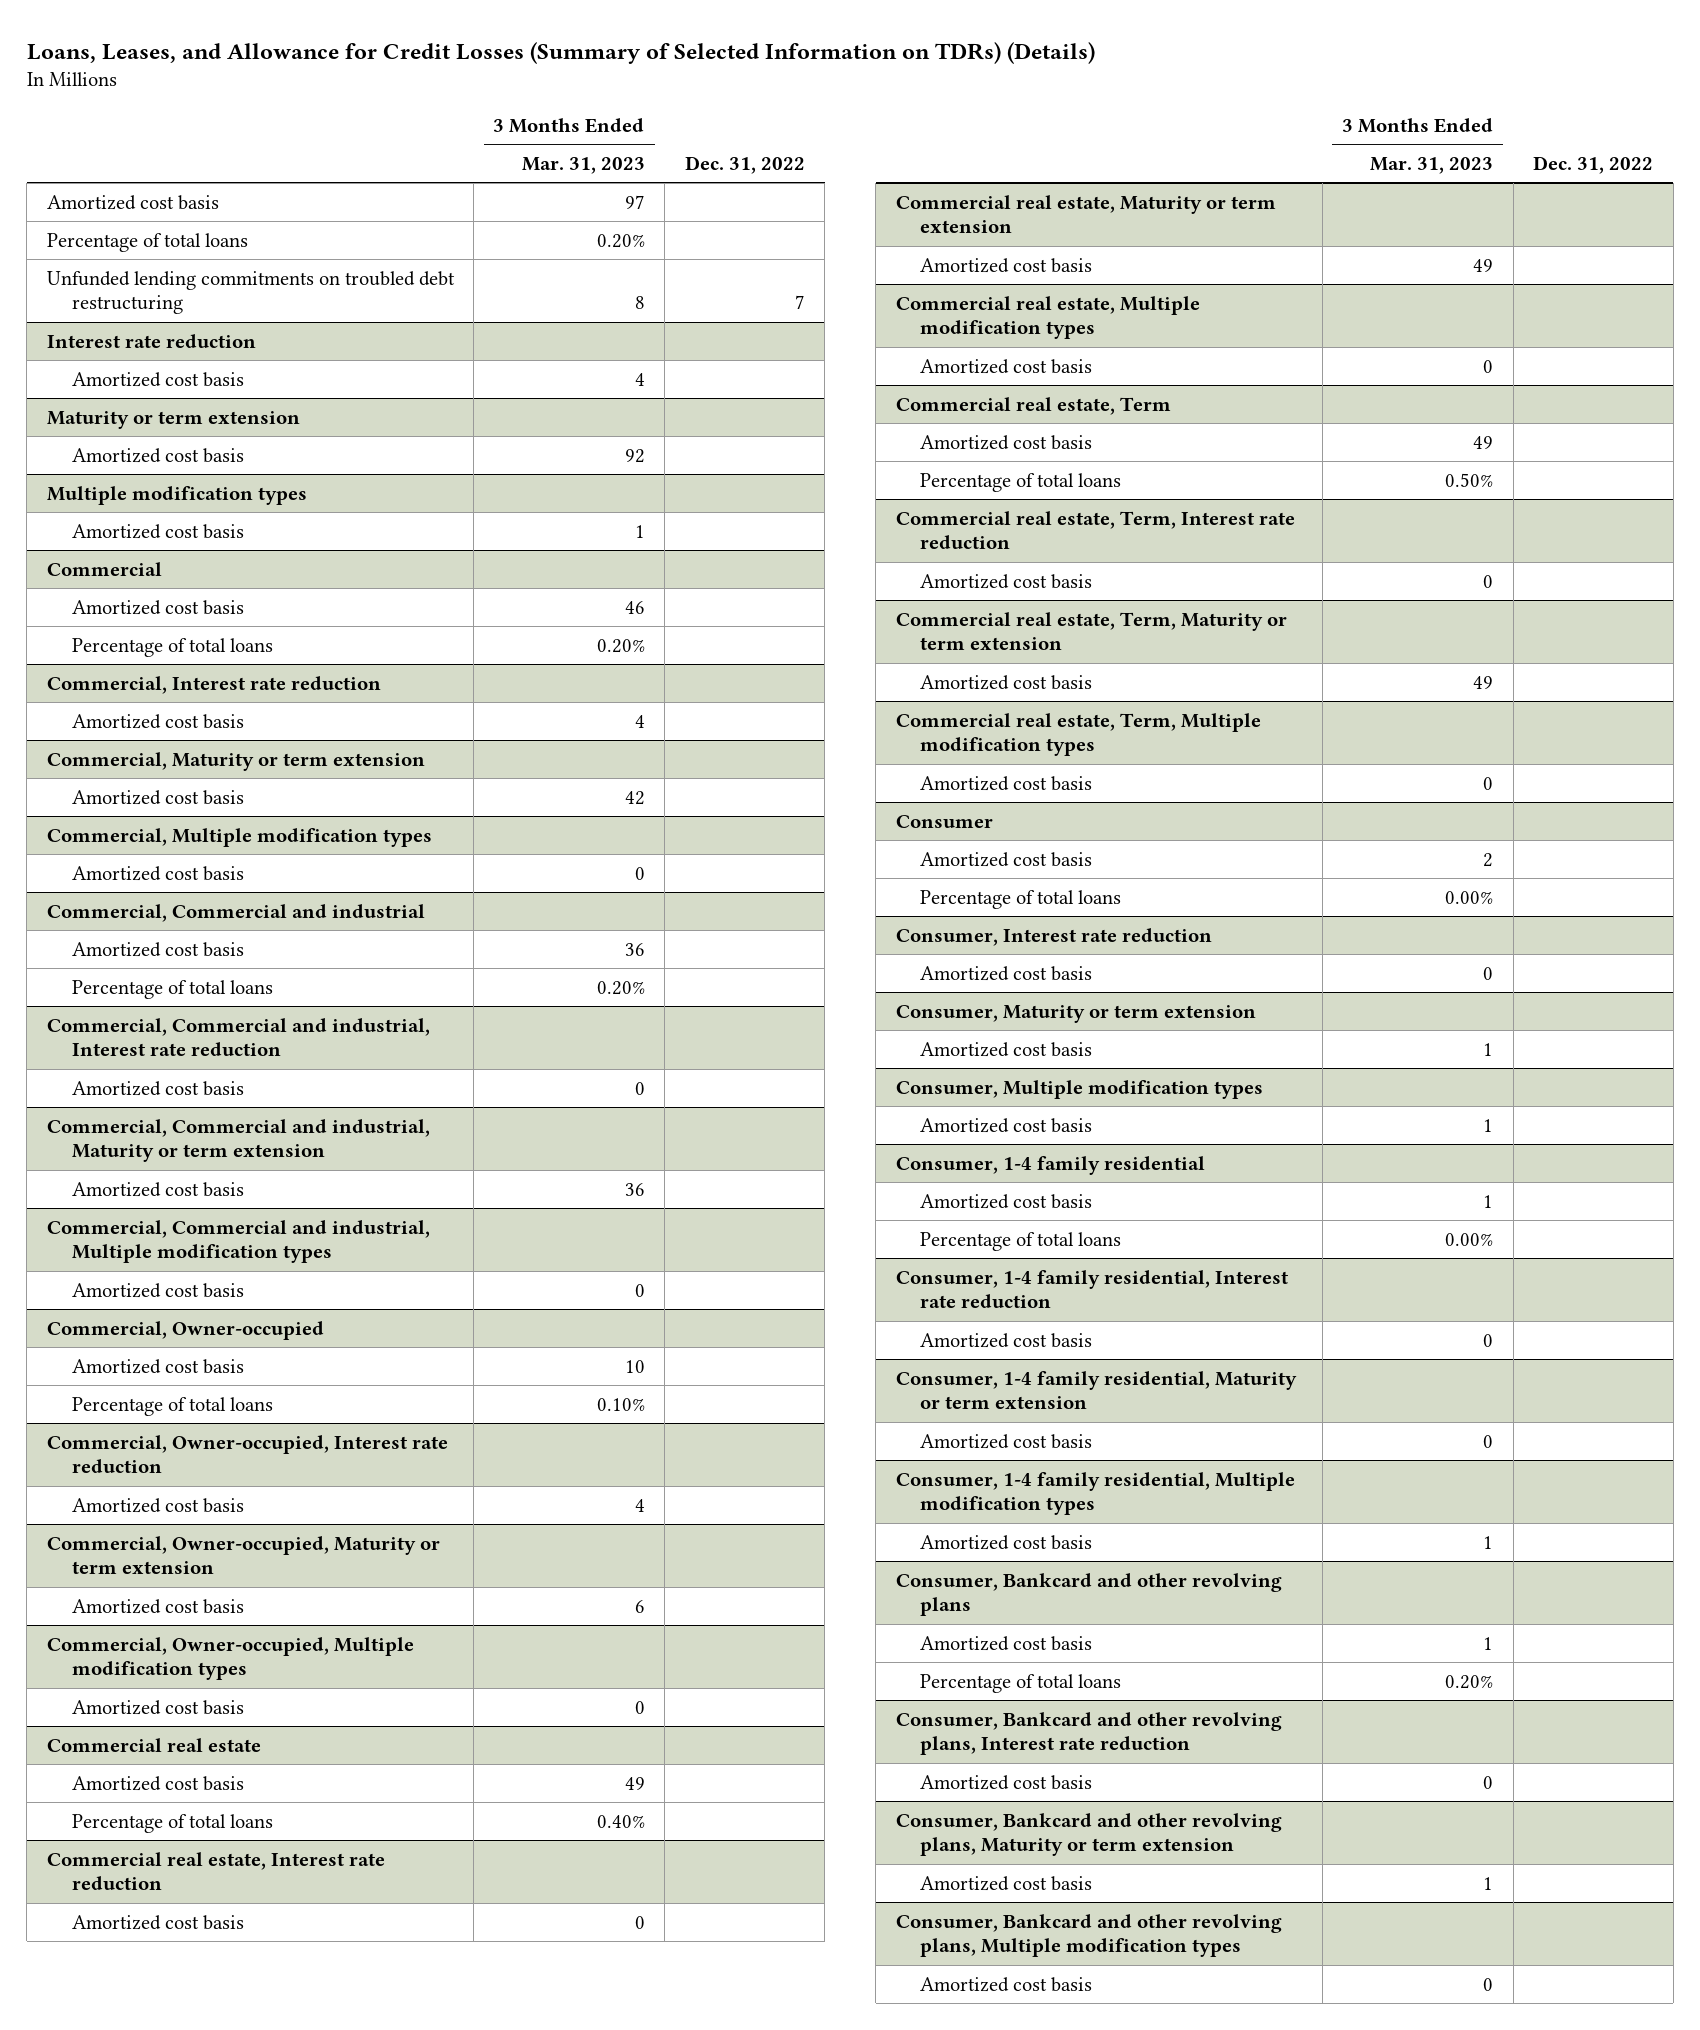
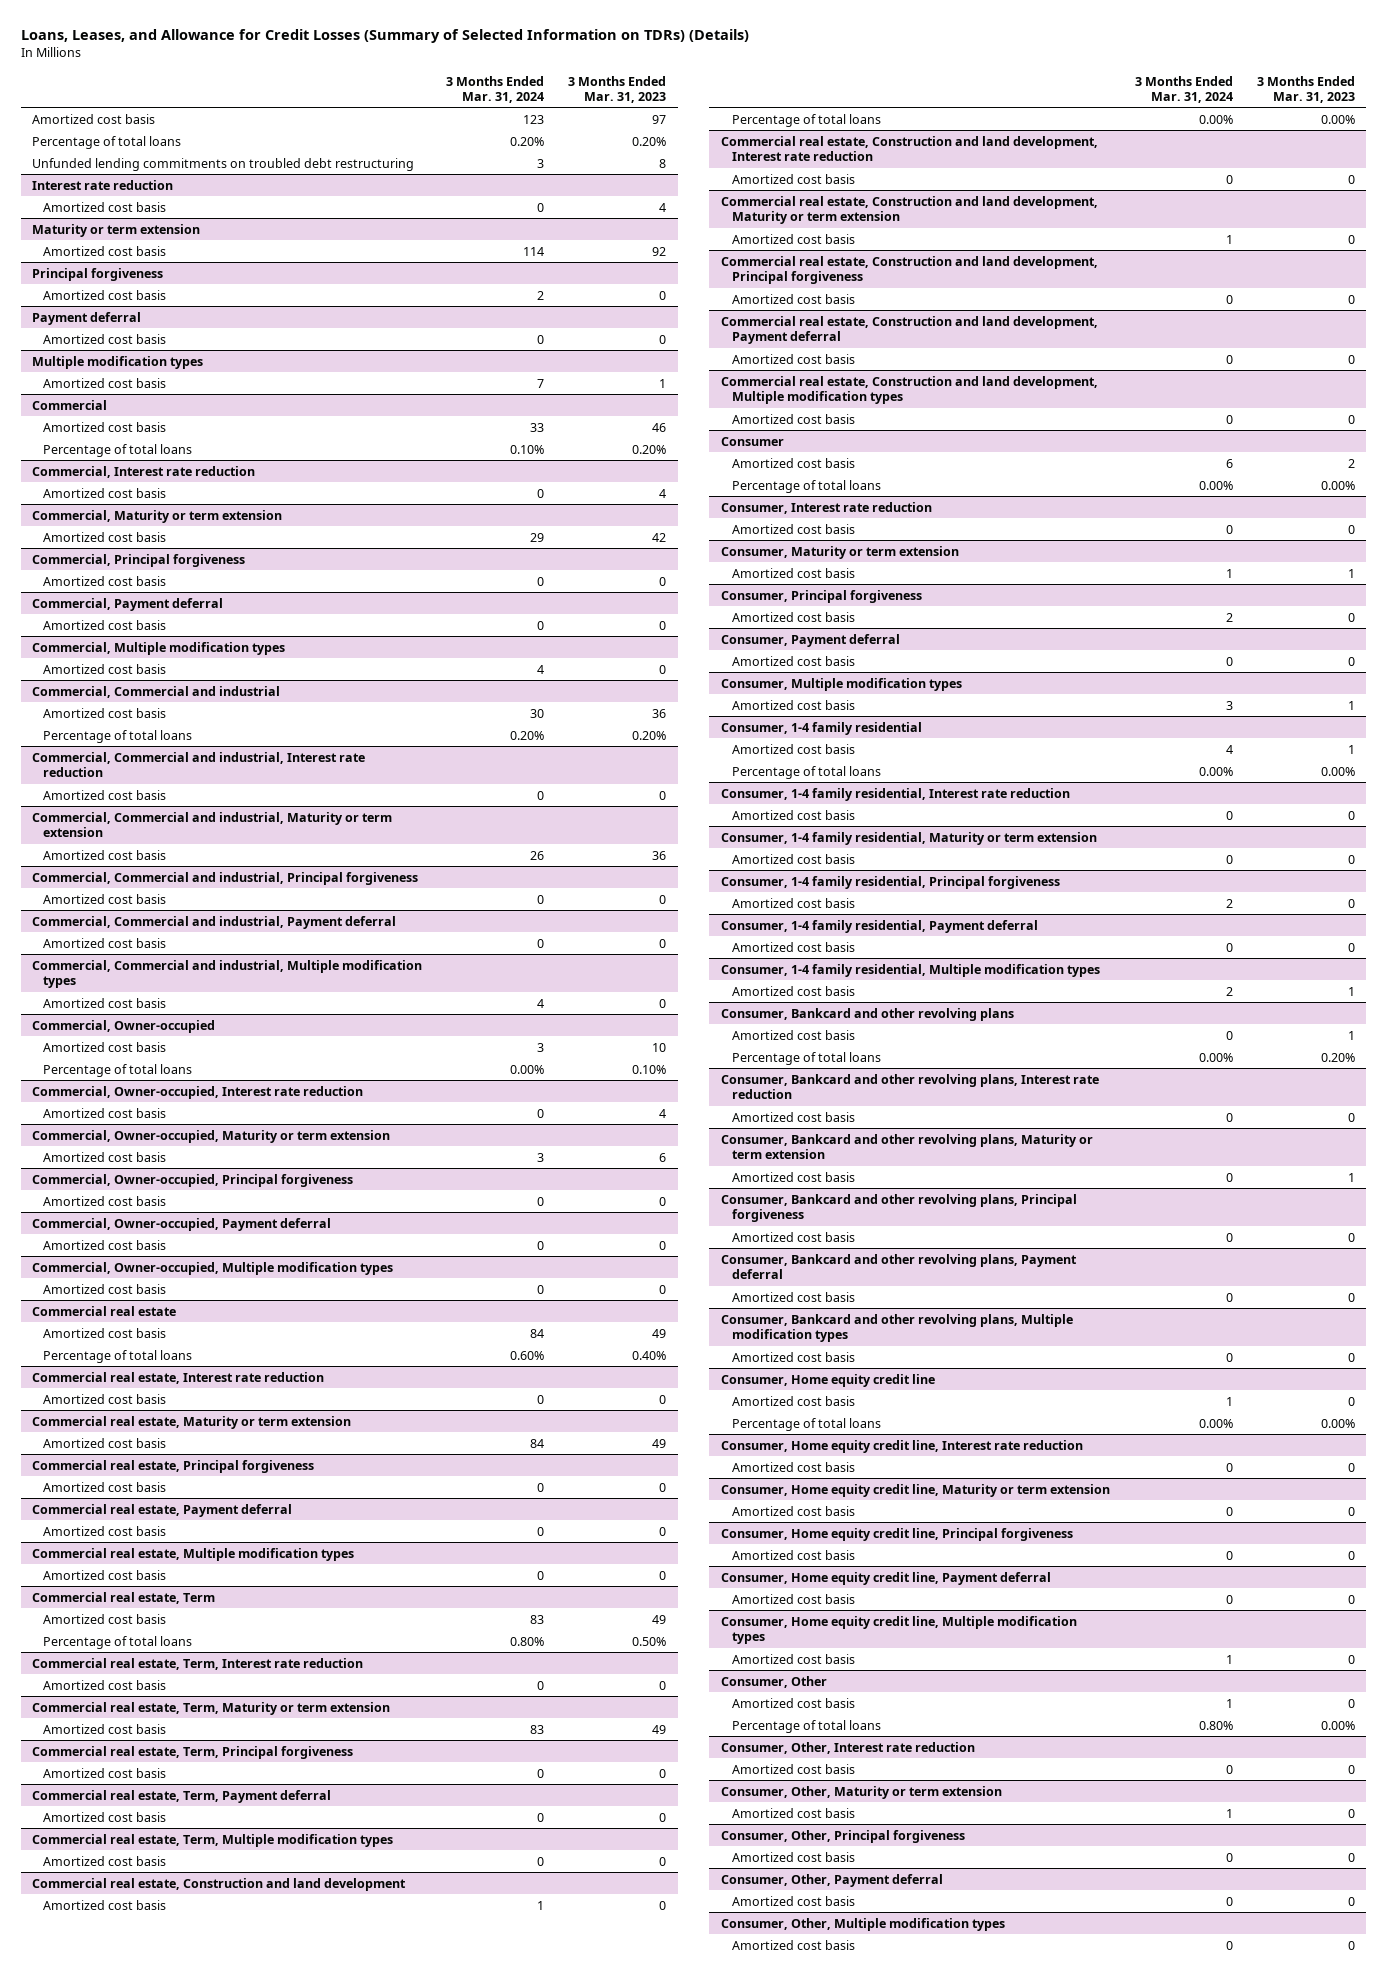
[684,155,805,174] Dec. 31, 2022 -> none
none -> [446,75,545,103] 3 Months Ended Mar. 31, 2024
none -> [32,267,164,281] Principal forgiveness
none -> [43,289,167,300] Amortized cost basis
none -> [32,311,142,325] Payment deferral
none -> [43,333,167,344] Amortized cost basis
none -> [32,553,246,567] Commercial, Principal forgiveness
none -> [43,575,167,586] Amortized cost basis
none -> [32,597,224,611] Commercial, Payment deferral
none -> [43,619,167,630] Amortized cost basis
none -> [32,871,419,885] Commercial, Commercial and industrial, Principal forgiveness
none -> [43,893,167,904] Amortized cost basis
none -> [32,915,397,929] Commercial, Commercial and industrial, Payment deferral
none -> [43,937,167,948] Amortized cost basis
none -> [32,1173,354,1187] Commercial, Owner-occupied, Principal forgiveness
none -> [43,1195,167,1206] Amortized cost basis
none -> [32,1217,332,1231] Commercial, Owner-occupied, Payment deferral
none -> [43,1239,167,1250] Amortized cost basis
none -> [32,1459,315,1473] Commercial real estate, Principal forgiveness
none -> [43,1481,167,1492] Amortized cost basis
none -> [32,1503,293,1517] Commercial real estate, Payment deferral
none -> [43,1525,167,1536] Amortized cost basis
none -> [32,1745,354,1759] Commercial real estate, Term, Principal forgiveness
none -> [43,1767,167,1778] Amortized cost basis
none -> [32,1789,332,1803] Commercial real estate, Term, Payment deferral
none -> [43,1811,167,1822] Amortized cost basis
none -> [32,1877,407,1891] Commercial real estate, Construction and land development
none -> [43,1899,167,1910] Amortized cost basis
none -> [732,113,882,127] Percentage of total loans
none -> [721,135,1099,161] Commercial real estate, Construction and land development, Interest rate reduction
none -> [732,173,856,184] Amortized cost basis
none -> [721,195,1099,224] Commercial real estate, Construction and land development, Maturity or term extension
none -> [732,233,856,244] Amortized cost basis
none -> [721,255,1099,284] Commercial real estate, Construction and land development, Principal forgiveness
none -> [732,293,856,304] Amortized cost basis
none -> [721,315,1099,344] Commercial real estate, Construction and land development, Payment deferral
none -> [732,353,856,364] Amortized cost basis
none -> [721,375,1099,404] Commercial real estate, Construction and land development, Multiple modification types
none -> [732,413,856,424] Amortized cost basis
none -> [721,589,923,603] Consumer, Principal forgiveness
none -> [732,611,856,622] Amortized cost basis
none -> [721,633,901,647] Consumer, Payment deferral
none -> [732,655,856,666] Amortized cost basis
none -> [721,875,1061,889] Consumer, 1-4 family residential, Principal forgiveness
none -> [732,897,856,908] Amortized cost basis
none -> [721,919,1039,933] Consumer, 1-4 family residential, Payment deferral
none -> [732,941,856,952] Amortized cost basis
none -> [721,1193,1078,1222] Consumer, Bankcard and other revolving plans, Principal forgiveness
none -> [732,1231,856,1242] Amortized cost basis
none -> [721,1253,1078,1279] Consumer, Bankcard and other revolving plans, Payment deferral
none -> [732,1291,856,1302] Amortized cost basis
none -> [721,1373,936,1387] Consumer, Home equity credit line
none -> [732,1395,856,1406] Amortized cost basis
none -> [732,1417,882,1431] Percentage of total loans
none -> [721,1439,1084,1453] Consumer, Home equity credit line, Interest rate reduction
none -> [732,1461,856,1472] Amortized cost basis
none -> [721,1483,1111,1497] Consumer, Home equity credit line, Maturity or term extension
none -> [732,1505,856,1516] Amortized cost basis
none -> [721,1527,1074,1541] Consumer, Home equity credit line, Principal forgiveness
none -> [732,1549,856,1560] Amortized cost basis
none -> [721,1571,1052,1585] Consumer, Home equity credit line, Payment deferral
none -> [732,1593,856,1604] Amortized cost basis
none -> [721,1615,1078,1644] Consumer, Home equity credit line, Multiple modification types
none -> [732,1653,856,1664] Amortized cost basis
none -> [721,1675,828,1688] Consumer, Other
none -> [732,1697,856,1708] Amortized cost basis
none -> [732,1719,882,1733] Percentage of total loans
none -> [721,1741,976,1754] Consumer, Other, Interest rate reduction
none -> [732,1763,856,1774] Amortized cost basis
none -> [721,1785,1003,1799] Consumer, Other, Maturity or term extension
none -> [732,1807,856,1818] Amortized cost basis
none -> [721,1829,966,1843] Consumer, Other, Principal forgiveness
none -> [732,1851,856,1862] Amortized cost basis
none -> [721,1873,944,1887] Consumer, Other, Payment deferral
none -> [732,1895,856,1906] Amortized cost basis
none -> [721,1917,1006,1931] Consumer, Other, Multiple modification types
none -> [732,1939,856,1950] Amortized cost basis

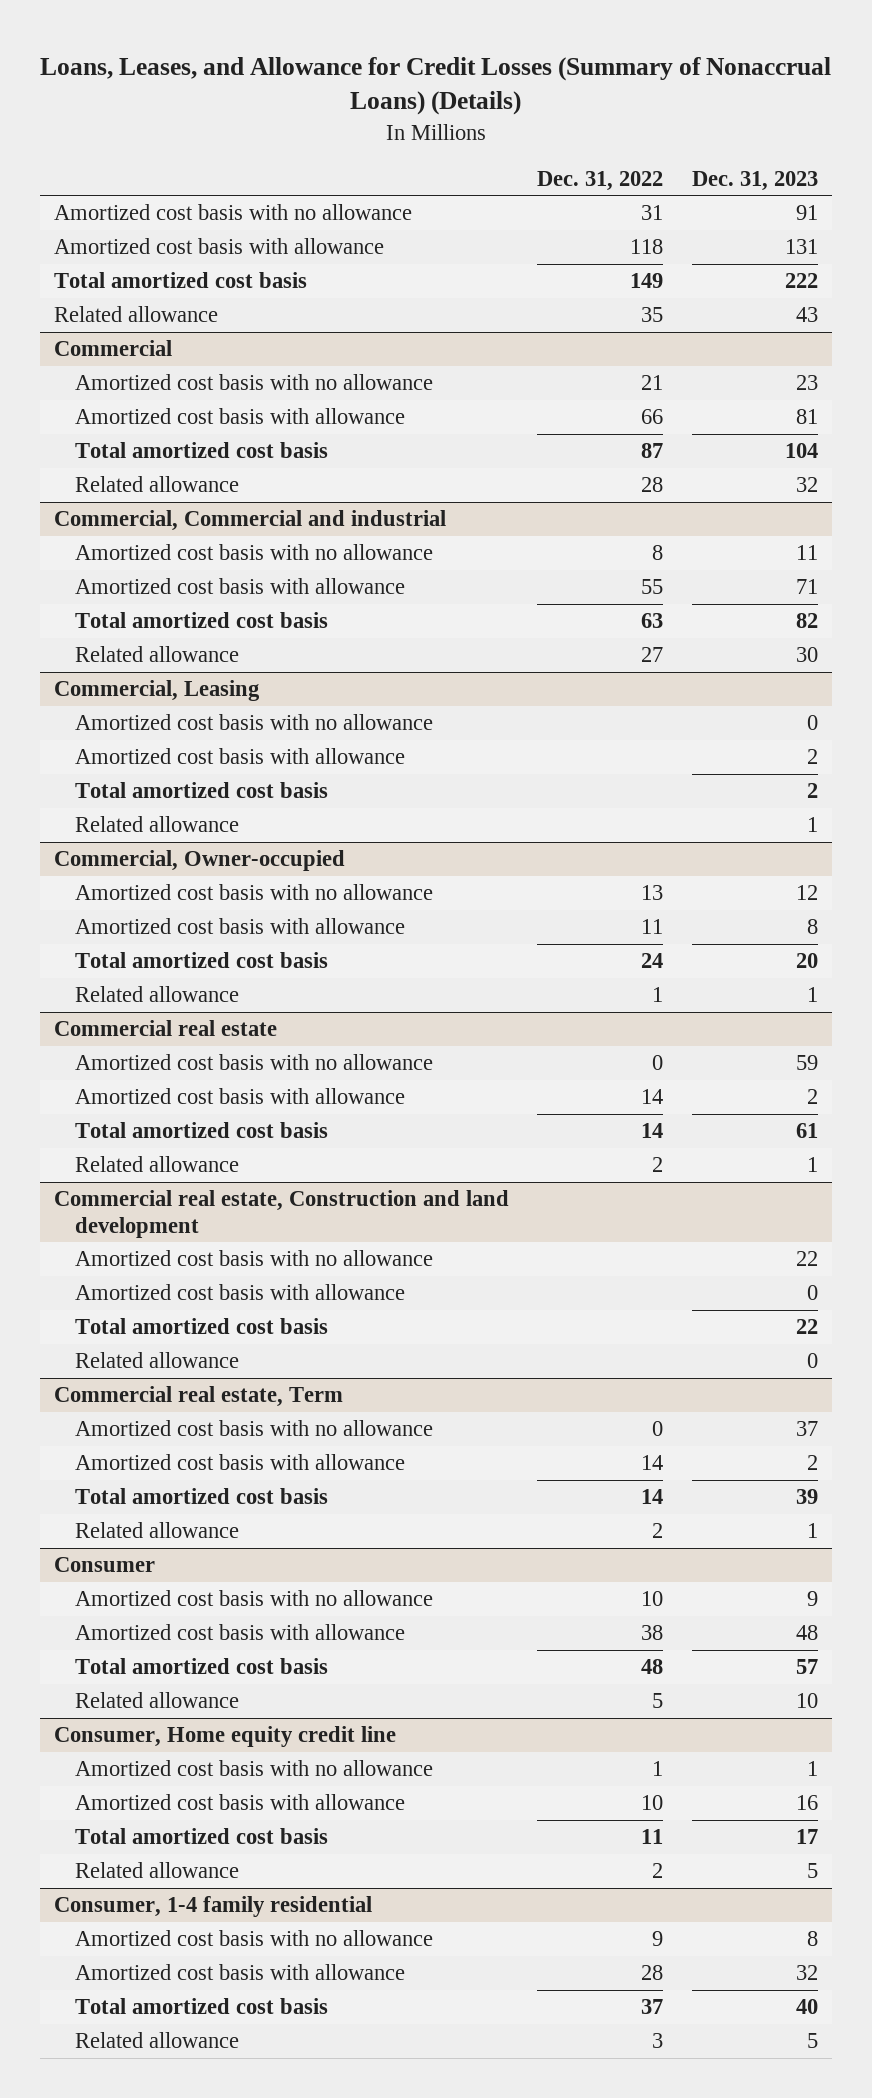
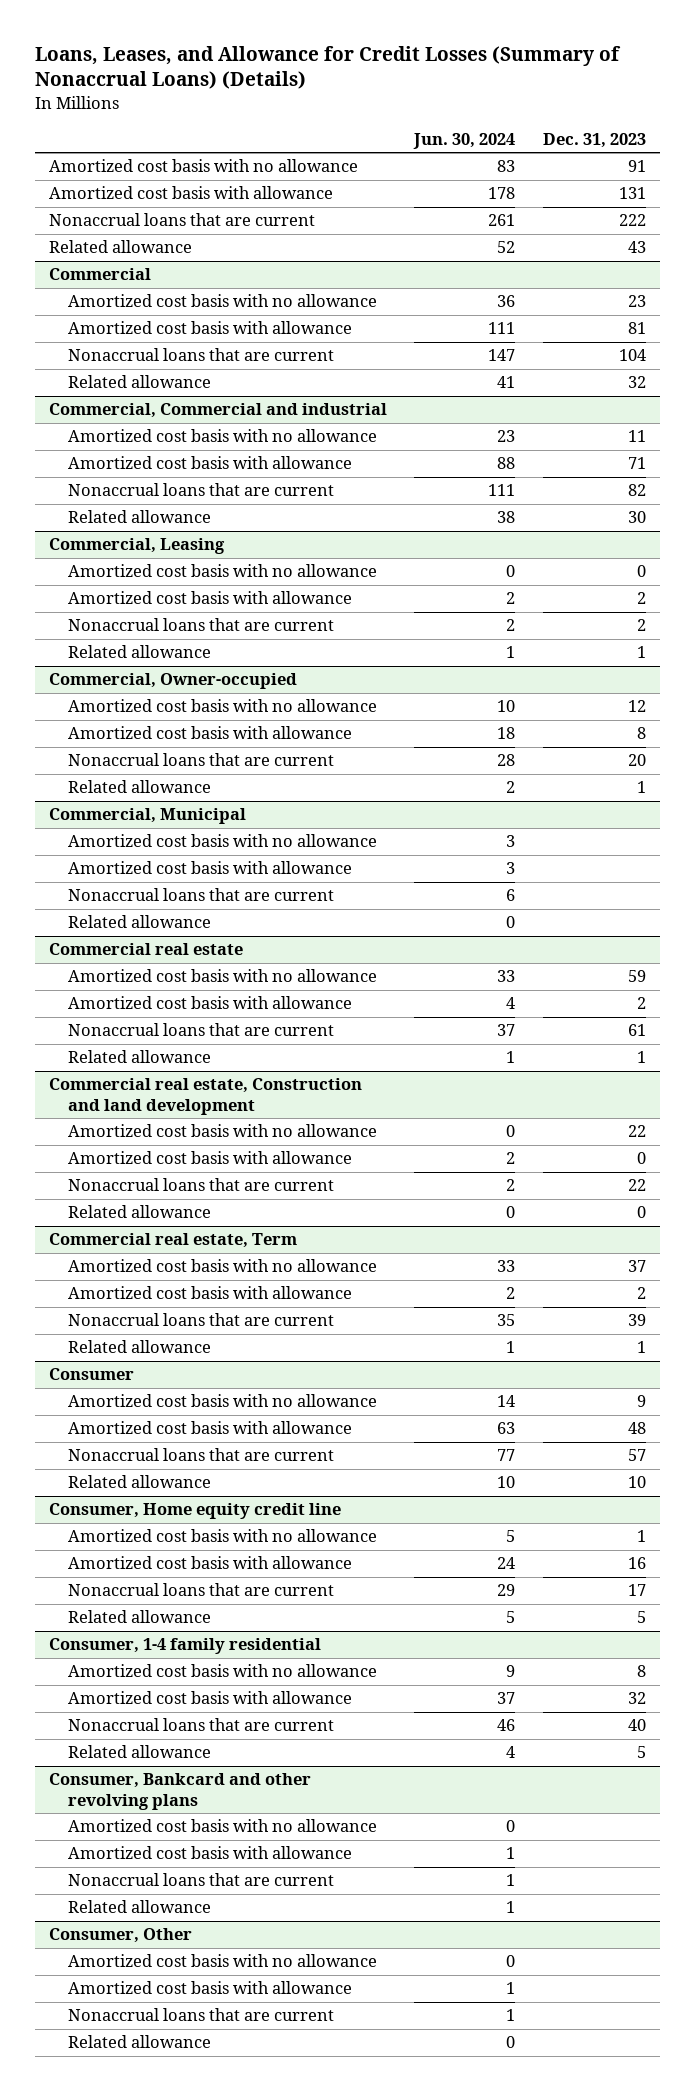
[537,170,664,191] Dec. 31, 2022 -> none
none -> [413,132,516,149] Jun. 30, 2024
[54,272,308,289] Total amortized cost basis -> [48,213,315,227] Nonaccrual loans that are current
[75,442,329,459] Total amortized cost basis -> [68,348,335,362] Nonaccrual loans that are current
[75,612,329,629] Total amortized cost basis -> [68,483,335,497] Nonaccrual loans that are current
[75,782,329,799] Total amortized cost basis -> [68,618,335,632] Nonaccrual loans that are current
[75,952,329,969] Total amortized cost basis -> [68,753,335,767] Nonaccrual loans that are current
none -> [48,808,246,825] Commercial, Municipal
none -> [68,834,378,848] Amortized cost basis with no allowance
none -> [68,861,353,875] Amortized cost basis with allowance
none -> [68,888,335,902] Nonaccrual loans that are current
none -> [68,915,212,929] Related allowance
[75,1122,329,1139] Total amortized cost basis -> [68,1023,335,1037] Nonaccrual loans that are current
[75,1318,329,1335] Total amortized cost basis -> [68,1178,335,1192] Nonaccrual loans that are current
[75,1488,329,1505] Total amortized cost basis -> [68,1313,335,1327] Nonaccrual loans that are current
[75,1658,329,1675] Total amortized cost basis -> [68,1448,335,1462] Nonaccrual loans that are current
[75,1828,329,1845] Total amortized cost basis -> [68,1583,335,1597] Nonaccrual loans that are current
[75,1998,329,2015] Total amortized cost basis -> [68,1718,335,1732] Nonaccrual loans that are current
none -> [48,1773,311,1810] Consumer, Bankcard and other revolving plans
none -> [68,1819,378,1833] Amortized cost basis with no allowance
none -> [68,1846,353,1860] Amortized cost basis with allowance
none -> [68,1873,335,1887] Nonaccrual loans that are current
none -> [68,1900,212,1914] Related allowance
none -> [48,1928,192,1944] Consumer, Other
none -> [68,1954,378,1968] Amortized cost basis with no allowance
none -> [68,1981,353,1995] Amortized cost basis with allowance
none -> [68,2008,335,2022] Nonaccrual loans that are current
none -> [68,2035,212,2049] Related allowance

